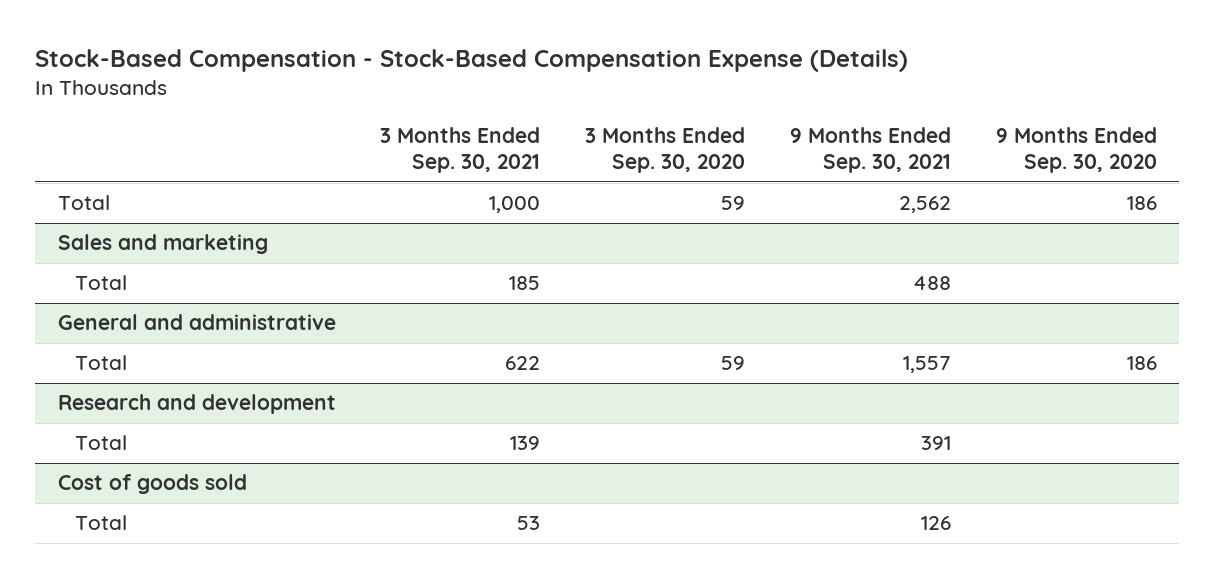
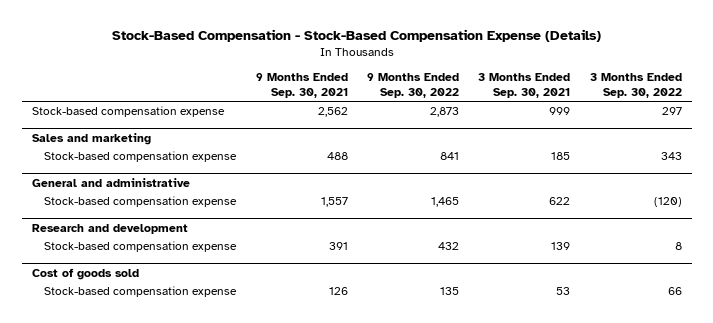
[585,127,746,174] 3 Months Ended Sep. 30, 2020 -> none
[995,127,1157,174] 9 Months Ended Sep. 30, 2020 -> none
none -> [366,73,459,98] 9 Months Ended Sep. 30, 2022
none -> [589,73,682,98] 3 Months Ended Sep. 30, 2022
[57,195,110,211] Total -> none
none -> [31,106,225,118] Stock-based compensation expense
[75,275,128,291] Total -> [44,151,238,163] Stock-based compensation expense
[75,355,128,371] Total -> [44,196,238,208] Stock-based compensation expense
[75,435,128,451] Total -> [44,241,238,253] Stock-based compensation expense
[75,515,128,531] Total -> [44,286,238,298] Stock-based compensation expense

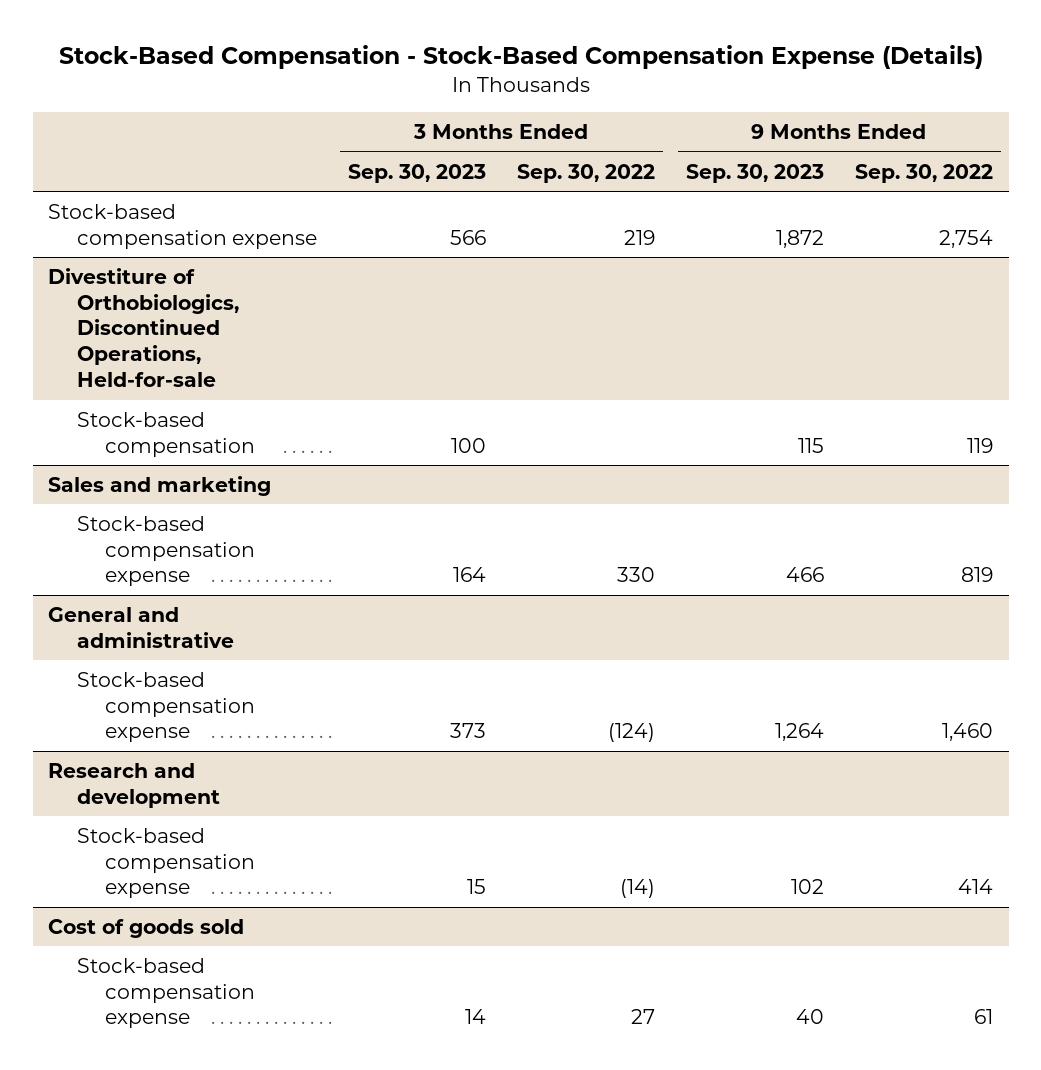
[255,73,348,98] 9 Months Ended Sep. 30, 2021 -> none
[478,73,571,98] 3 Months Ended Sep. 30, 2021 -> none
none -> [347,163,486,183] Sep. 30, 2023
none -> [685,163,824,183] Sep. 30, 2023
[429,107,459,118] 2,873 -> [939,229,994,248] 2,754
[661,107,682,116] 297 -> [623,229,655,245] 219
none -> [48,267,239,387] Divestiture of Orthobiologics, Discontinued Operations, Held-for-sale
none -> [76,411,255,457] Stock-based compensation
[439,152,459,161] 841 -> [961,567,994,583] 819
[660,152,682,161] 343 -> [616,567,655,583] 330
[430,197,459,208] 1,465 -> [942,723,994,742] 1,460
[653,197,682,208] (120) -> [607,723,655,743] (124)
[437,242,459,251] 432 -> [958,879,994,895] 414
[674,242,682,251] 8 -> [619,879,655,899] (14)
[439,287,459,296] 135 -> [974,1009,994,1025] 61
[667,287,682,296] 66 -> [630,1009,655,1025] 27

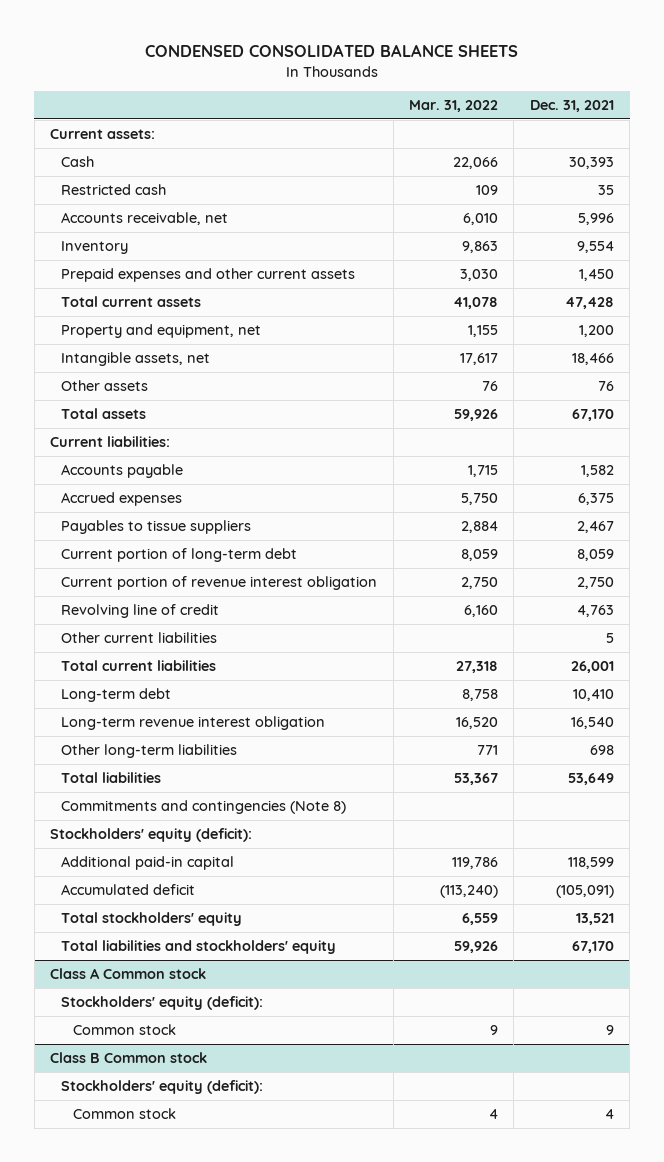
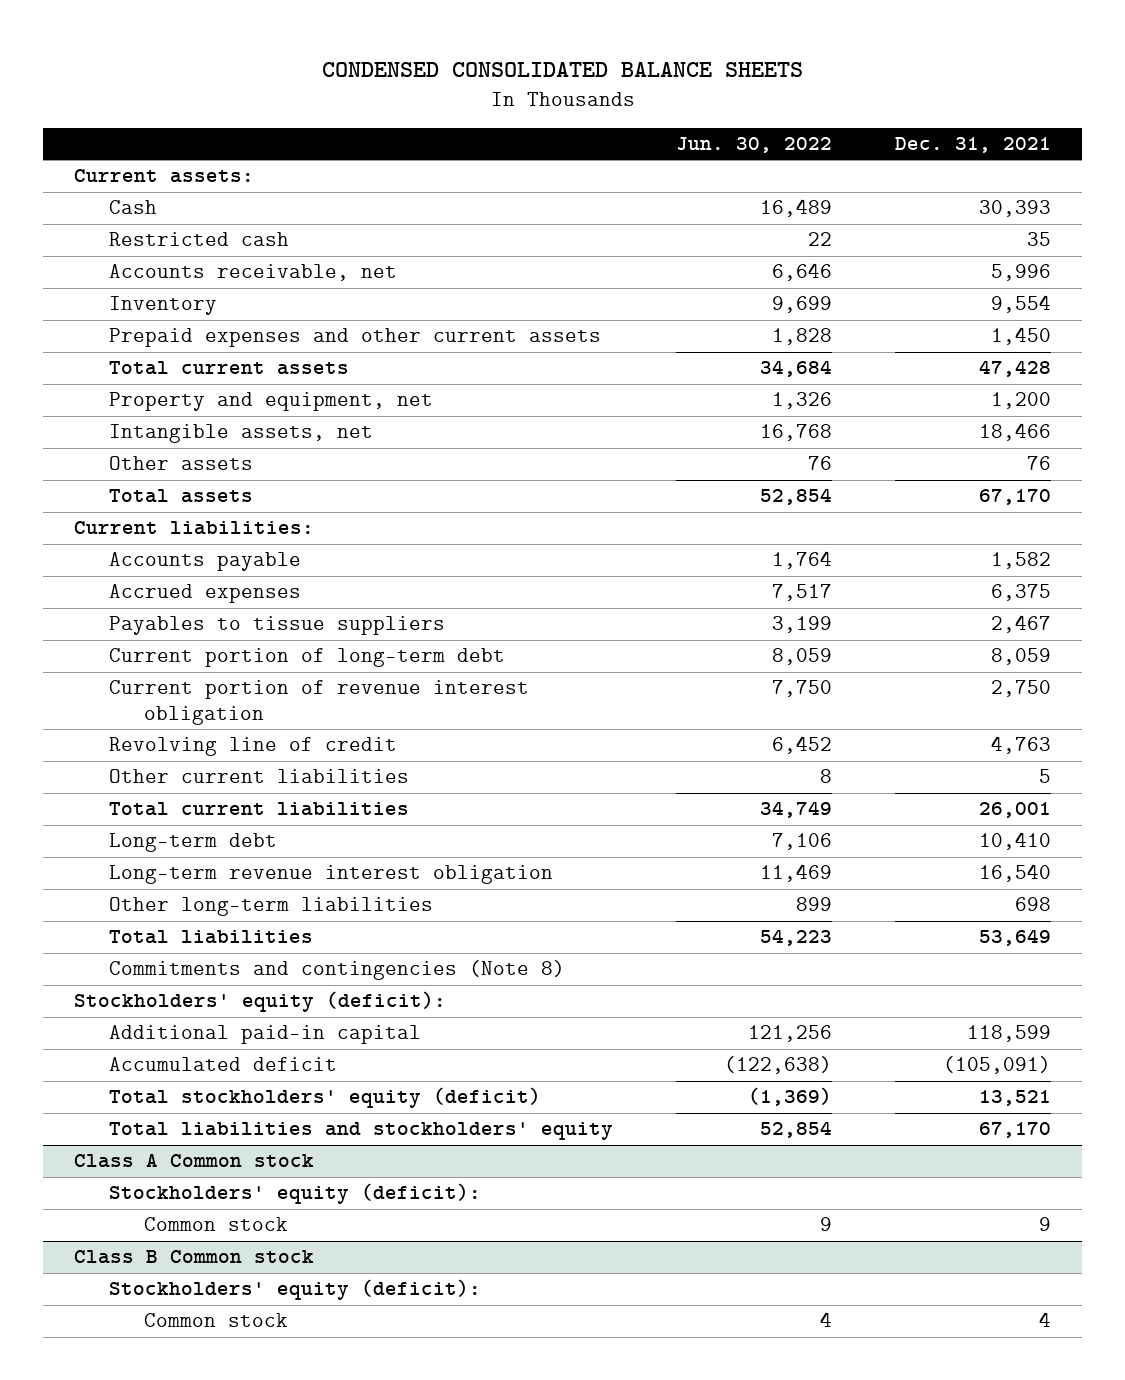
[409,100,499,113] Mar. 31, 2022 -> none
none -> [675,137,832,154] Jun. 30, 2022
[61,912,243,927] Total stockholders' equity -> [109,1087,542,1109] Total stockholders' equity (deficit)

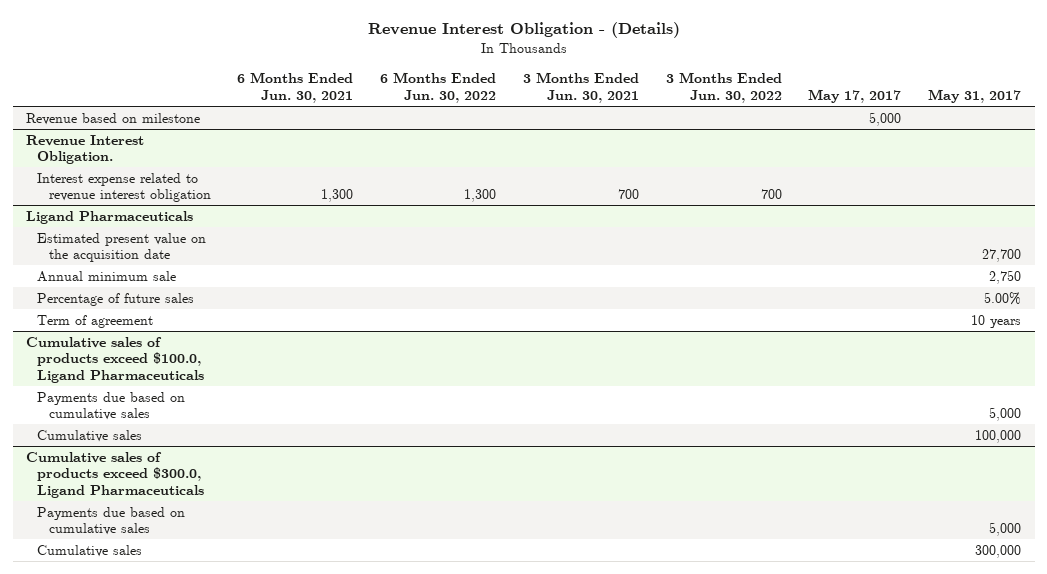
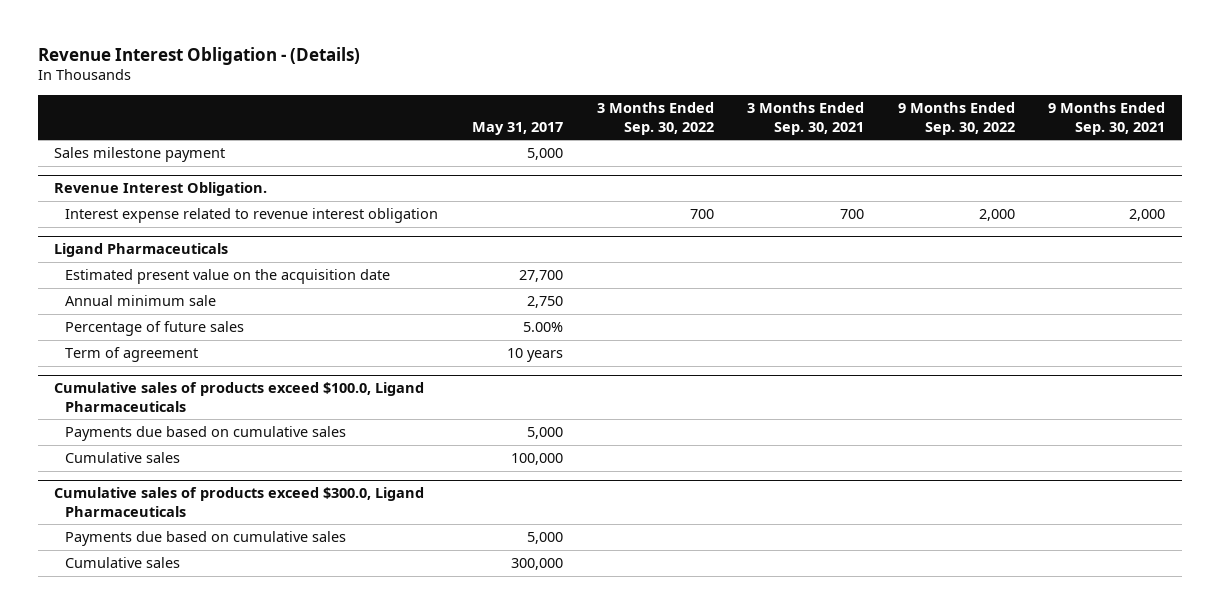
[237,72,354,104] 6 Months Ended Jun. 30, 2021 -> none
[380,72,497,104] 6 Months Ended Jun. 30, 2022 -> none
[522,72,639,104] 3 Months Ended Jun. 30, 2021 -> none
[665,72,782,104] 3 Months Ended Jun. 30, 2022 -> none
[808,89,902,104] May 17, 2017 -> none
none -> [596,102,714,135] 3 Months Ended Sep. 30, 2022
none -> [747,102,865,135] 3 Months Ended Sep. 30, 2021
none -> [897,102,1015,135] 9 Months Ended Sep. 30, 2022
none -> [1048,102,1166,135] 9 Months Ended Sep. 30, 2021
[25,112,200,125] Revenue based on milestone -> none
none -> [54,147,226,163] Sales milestone payment

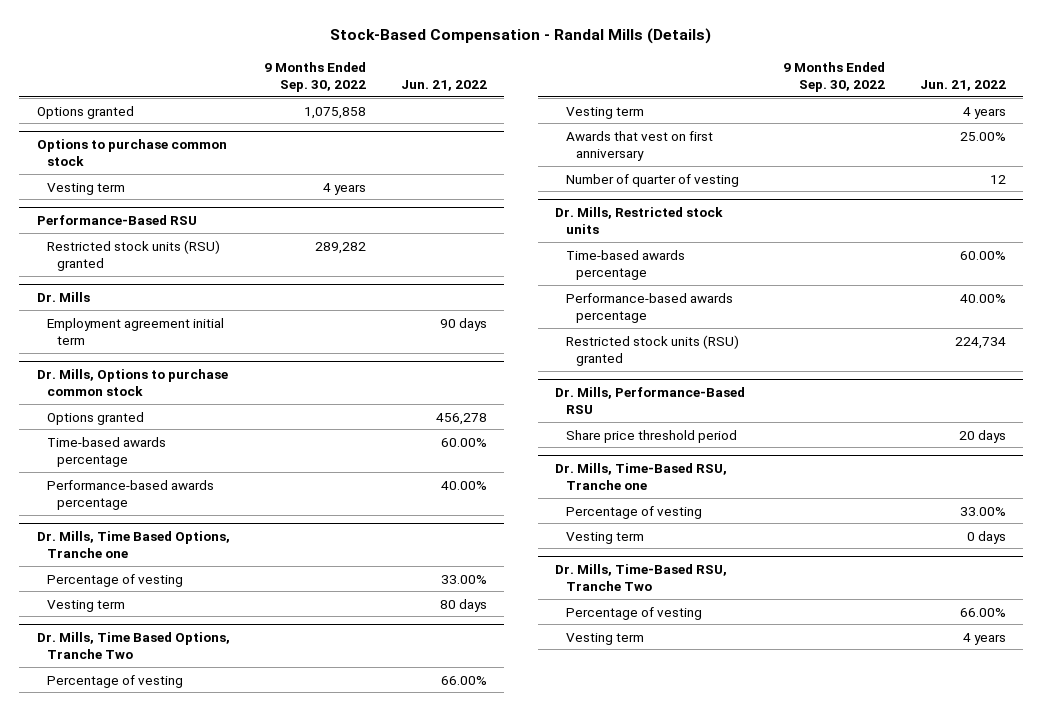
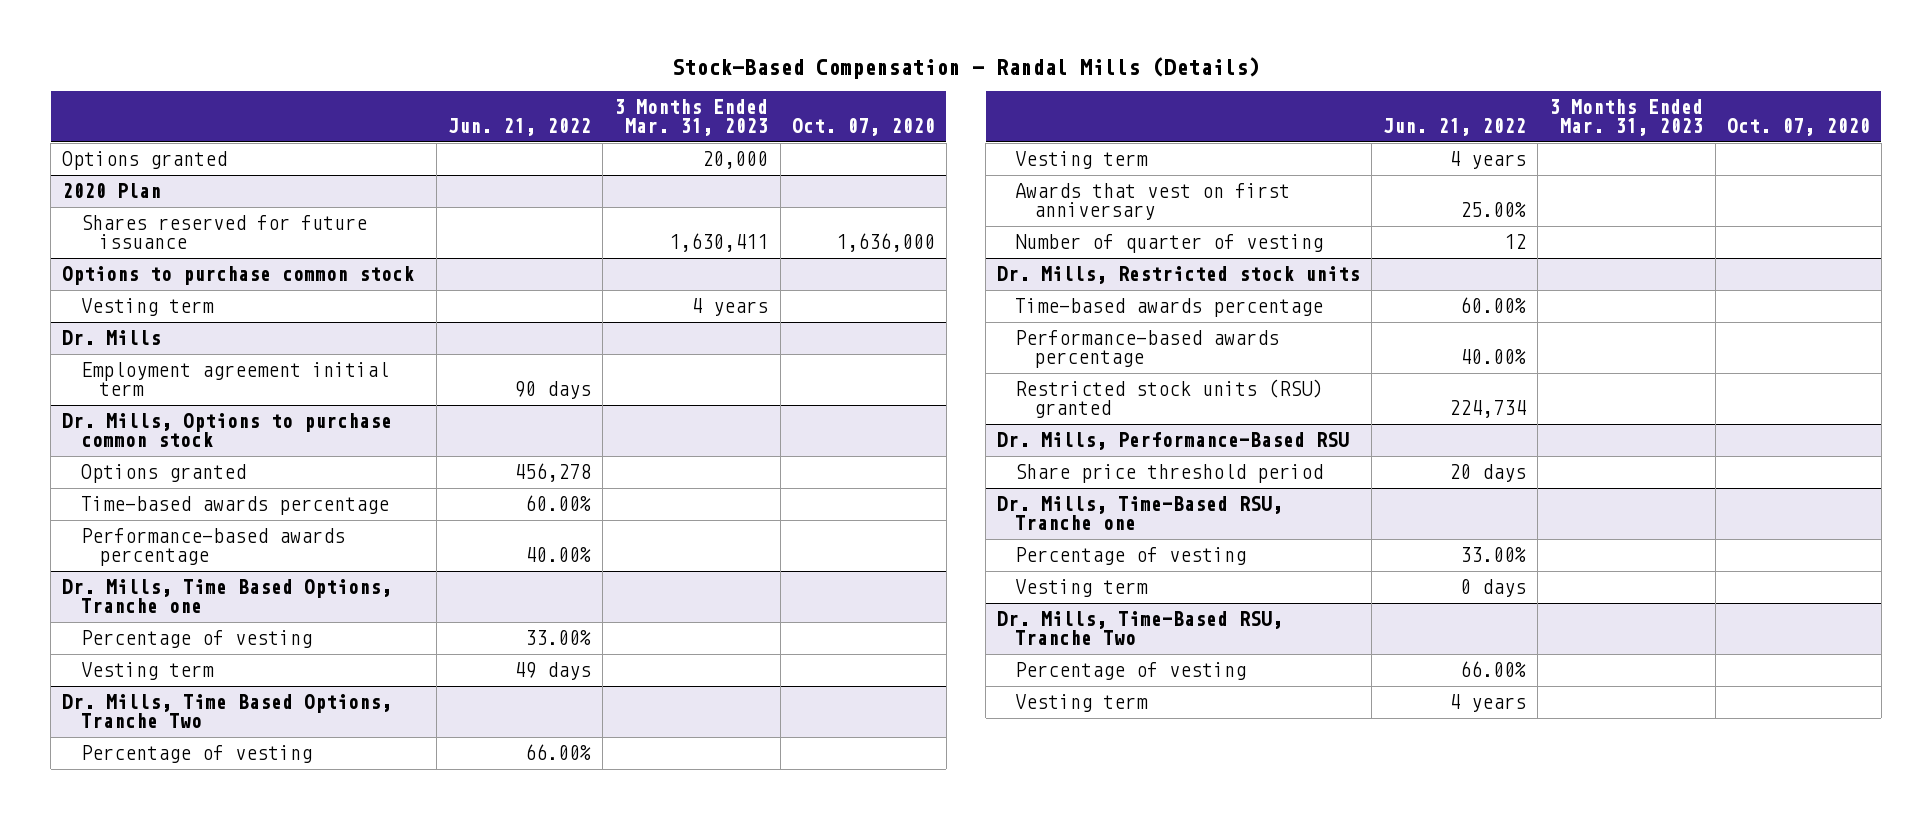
[264,61,367,92] 9 Months Ended Sep. 30, 2022 -> none
none -> [614,98,769,137] 3 Months Ended Mar. 31, 2023
none -> [791,118,935,137] Oct. 07, 2020
none -> [62,183,162,199] 2020 Plan
none -> [80,215,367,250] Shares reserved for future issuance
[36,215,197,226] Performance-Based RSU -> none
[46,239,220,271] Restricted stock units (RSU) granted -> none
[439,598,487,612] 80 days -> [514,662,592,681] 49 days

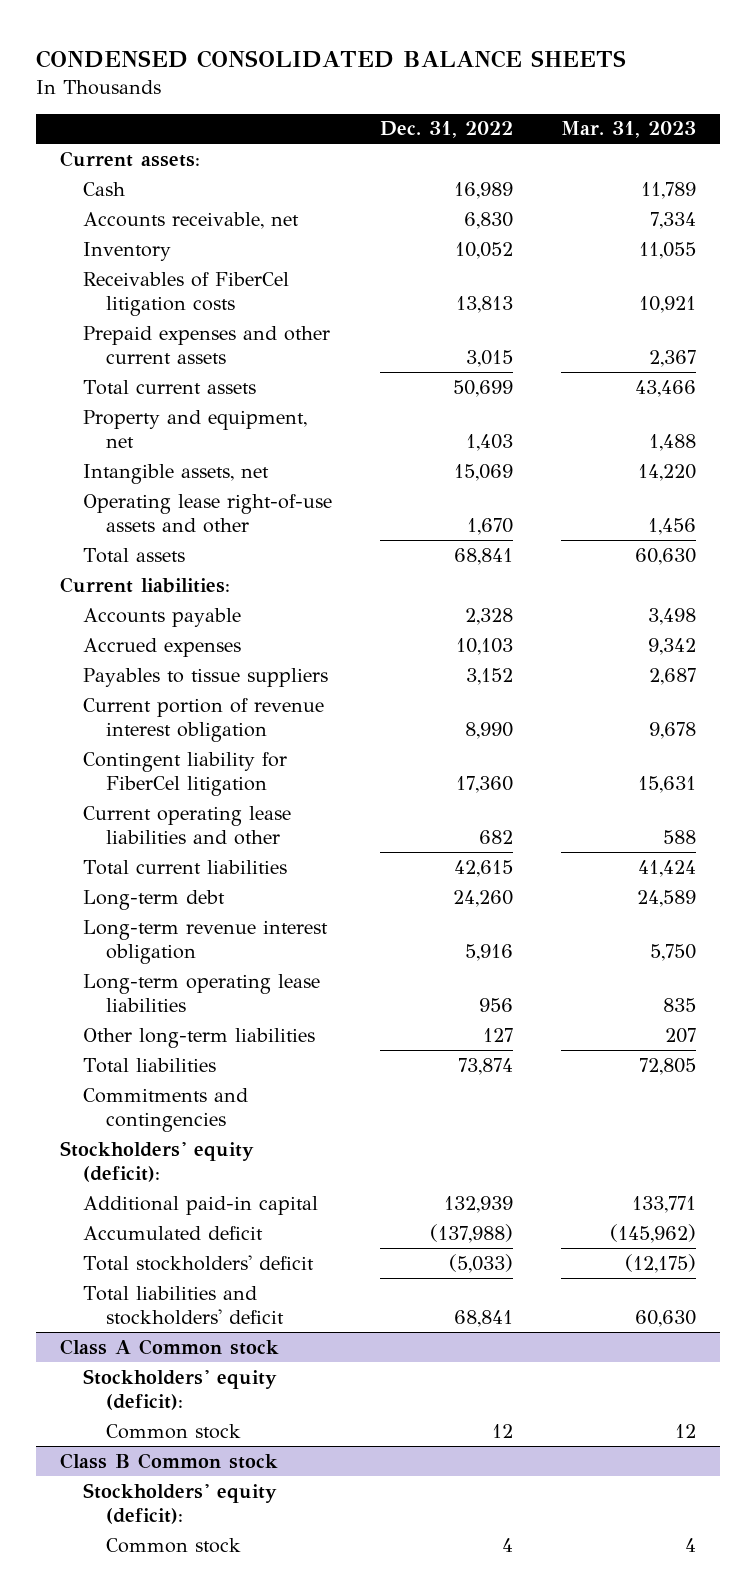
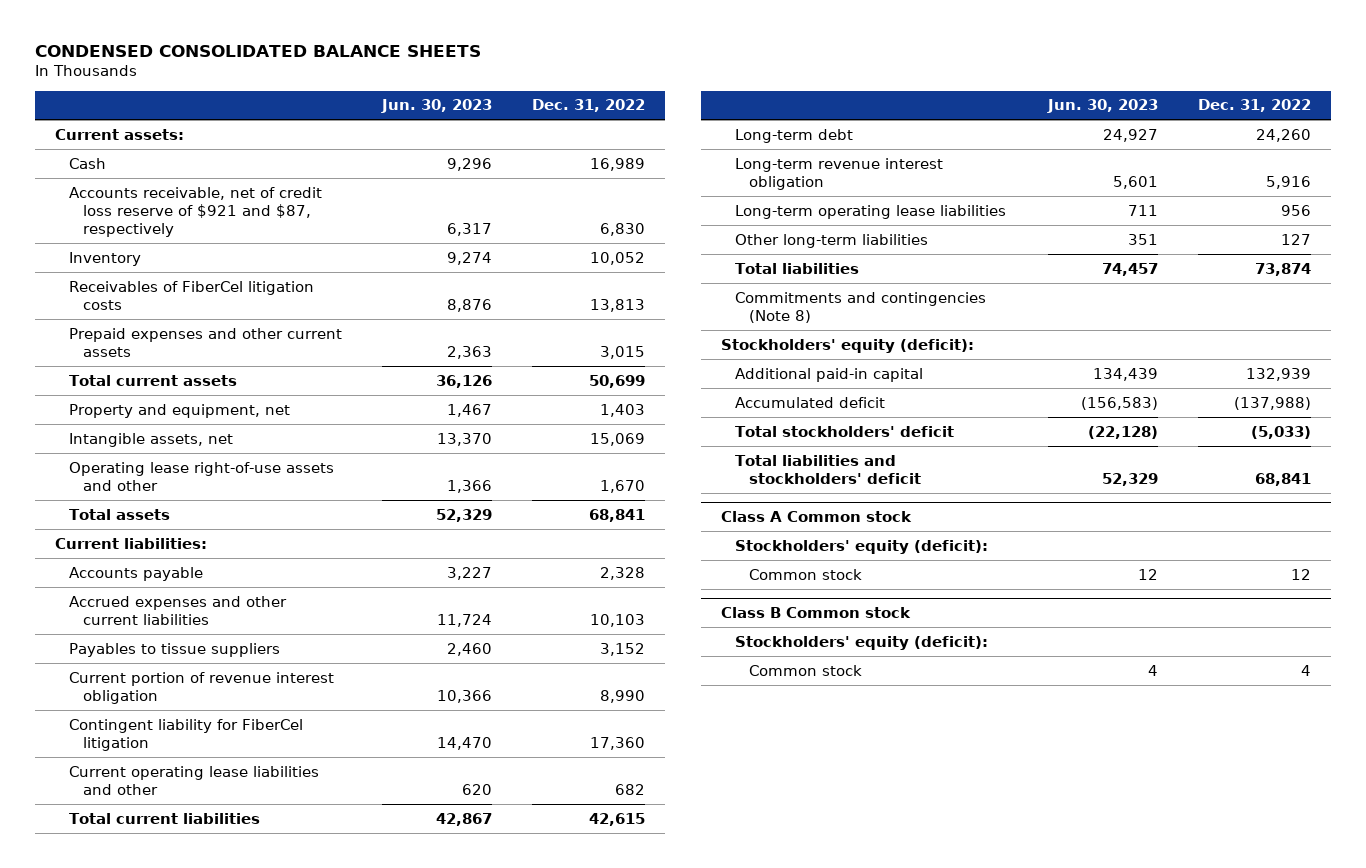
[561,121,697,139] Mar. 31, 2023 -> none
none -> [380,99,492,114] Jun. 30, 2023
[82,211,299,229] Accounts receivable, net -> [68,186,322,237] Accounts receivable, net of credit loss reserve of $921 and $87, respectively
[82,637,241,657] Accrued expenses -> [68,595,287,625] Accrued expenses and other current liabilities
[82,1087,248,1133] Commitments and contingencies -> [734,291,986,323] Commitments and contingencies (Note 8)

